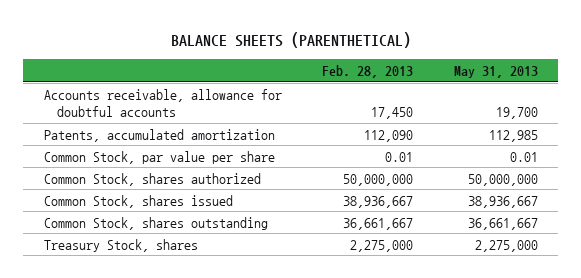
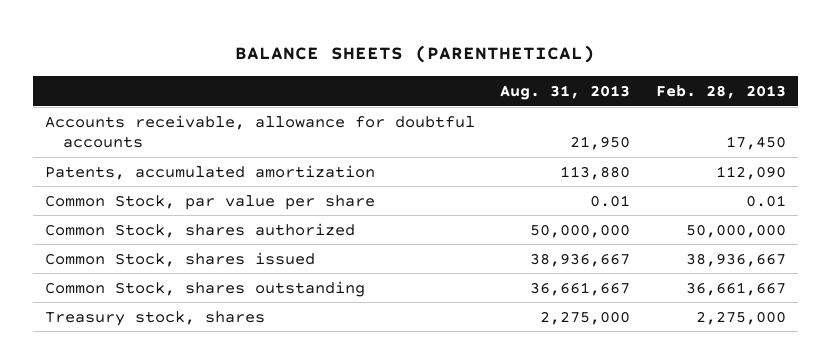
[453,65,538,78] May 31, 2013 -> none
none -> [500,85,631,101] Aug. 31, 2013
[43,238,198,252] Treasury Stock, shares -> [45,310,266,326] Treasury stock, shares

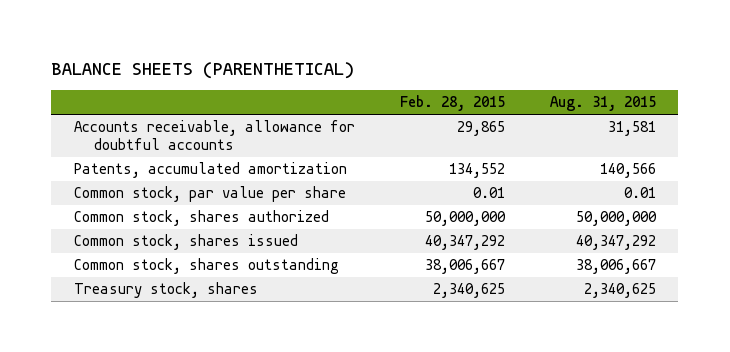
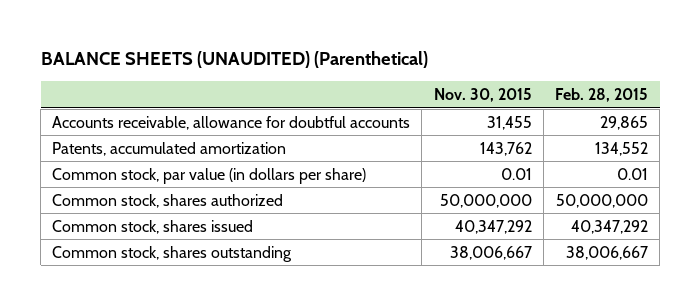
[51,61,355,79] BALANCE SHEETS (PARENTHETICAL) -> [40,51,428,69] BALANCE SHEETS (UNAUDITED) (Parenthetical)
[549,96,656,112] Aug. 31, 2015 -> none
none -> [433,88,532,103] Nov. 30, 2015
[73,186,346,203] Common stock, par value per share -> [52,167,367,184] Common stock, par value (in dollars per share)
[73,282,258,299] Treasury stock, shares -> none

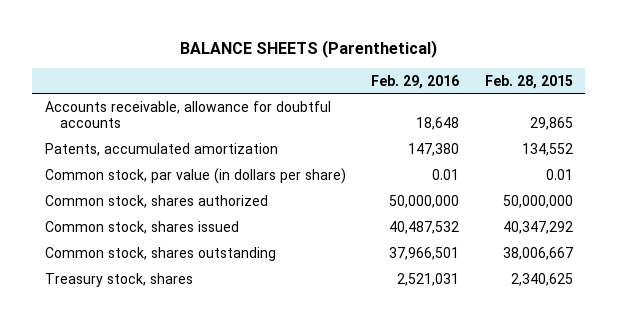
[40,51,428,69] BALANCE SHEETS (UNAUDITED) (Parenthetical) -> [179,39,437,58] BALANCE SHEETS (Parenthetical)
[433,88,532,103] Nov. 30, 2015 -> none
none -> [371,74,460,89] Feb. 29, 2016
none -> [44,272,193,287] Treasury stock, shares

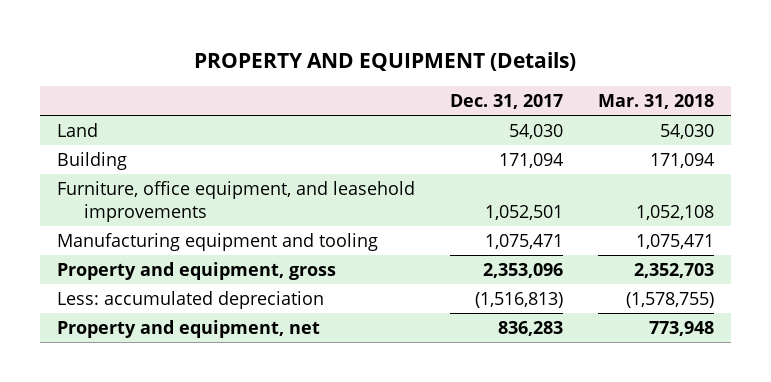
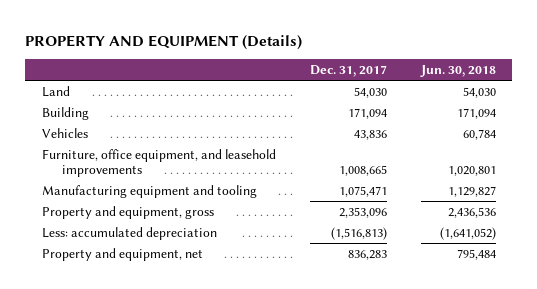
[597,94,714,110] Mar. 31, 2018 -> none
none -> [419,65,496,78] Jun. 30, 2018
none -> [41,127,88,138] Vehicles
[484,204,563,220] 1,052,501 -> [338,165,387,177] 1,008,665

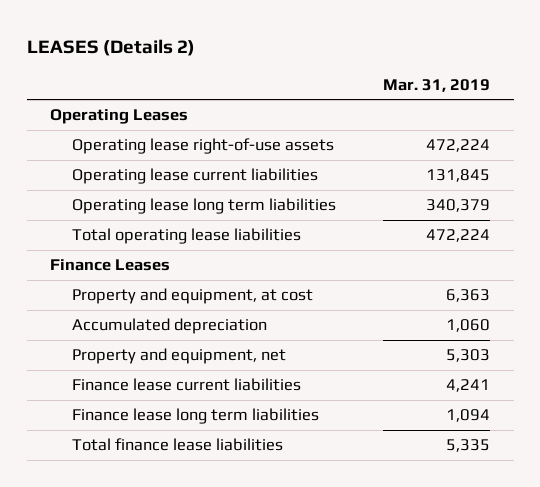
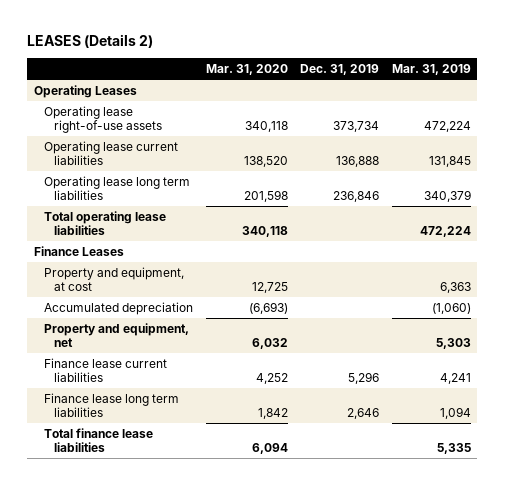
none -> [205,64,288,76] Mar. 31, 2020
none -> [300,64,380,76] Dec. 31, 2019
[446,319,491,333] 1,060 -> [432,302,472,314] (1,060)

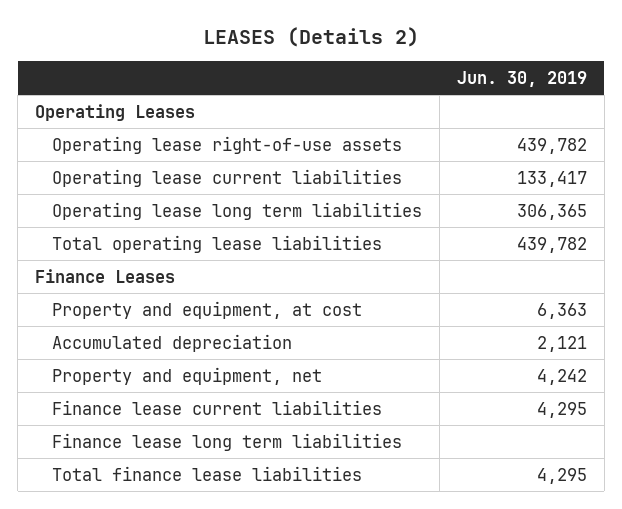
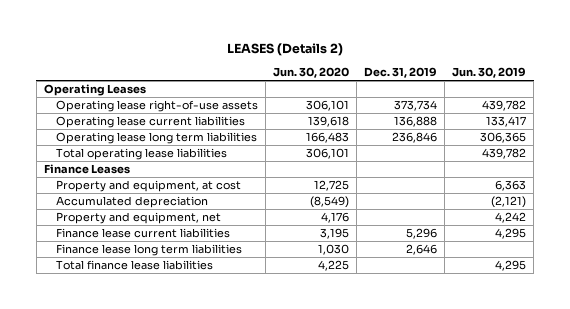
none -> [273,67,350,79] Jun. 30, 2020
none -> [364,67,438,79] Dec. 31, 2019
[537,335,588,352] 2,121 -> [491,195,527,208] (2,121)

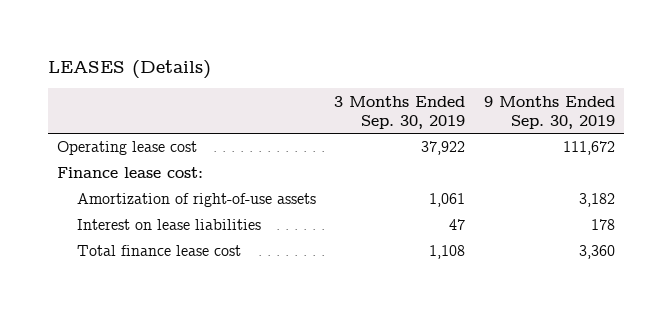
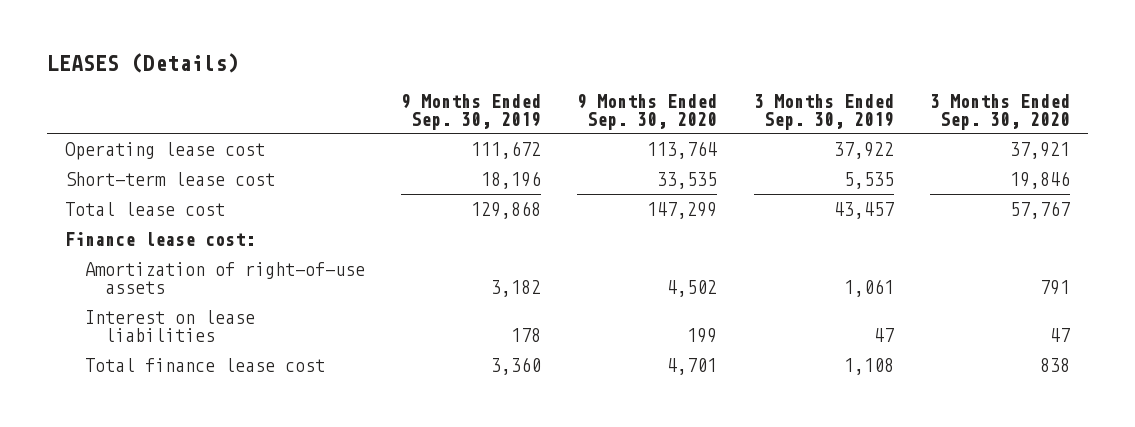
none -> [577,93,718,130] 9 Months Ended Sep. 30, 2020
none -> [929,93,1070,130] 3 Months Ended Sep. 30, 2020
none -> [65,171,276,186] Short-term lease cost
none -> [65,201,226,216] Total lease cost

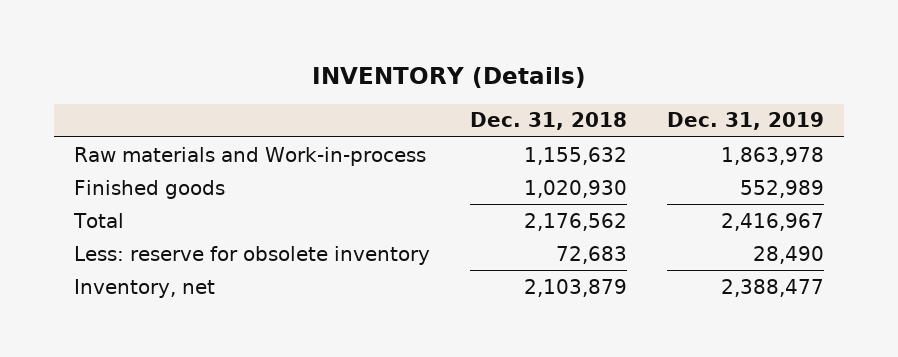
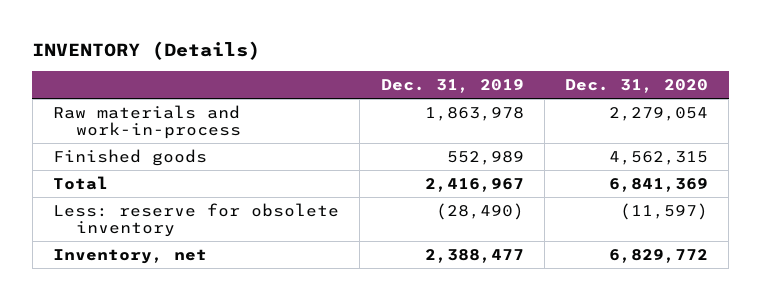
[470,112,628,131] Dec. 31, 2018 -> none
none -> [565,79,709,94] Dec. 31, 2020
[73,146,426,166] Raw materials and Work-in-process -> [52,104,242,140] Raw materials and work-in-process
[753,245,825,264] 28,490 -> [435,202,524,220] (28,490)

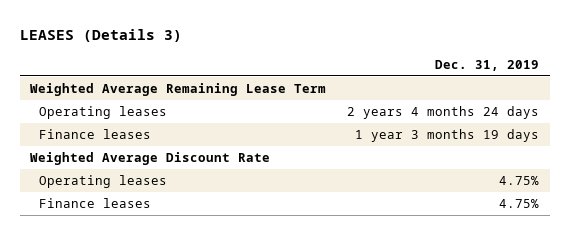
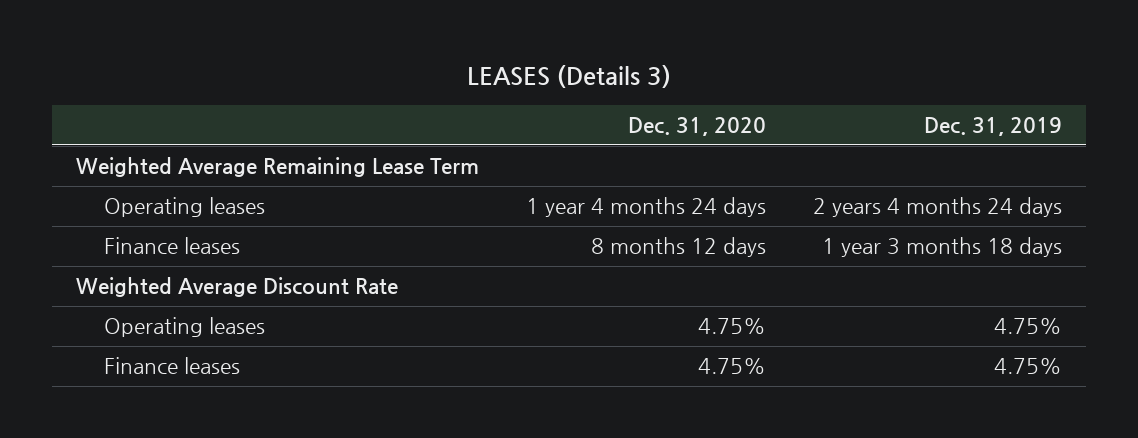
none -> [627,116,766,136] Dec. 31, 2020
[355,129,540,143] 1 year 3 months 19 days -> [822,237,1063,258] 1 year 3 months 18 days

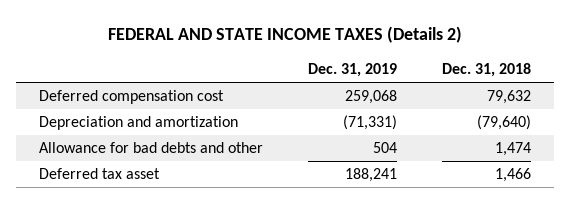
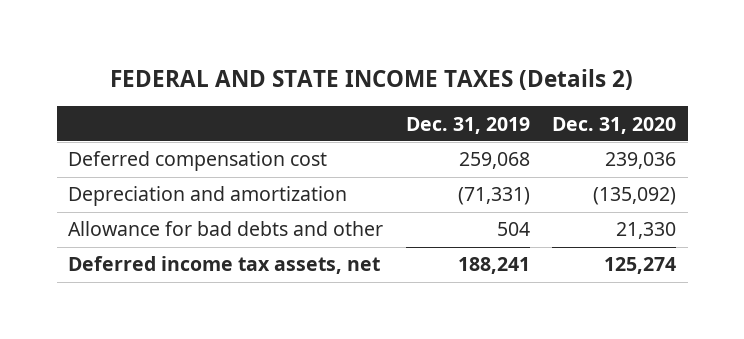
[442,62,532,77] Dec. 31, 2018 -> none
none -> [552,116,677,134] Dec. 31, 2020
[38,168,160,180] Deferred tax asset -> [67,256,380,275] Deferred income tax assets, net

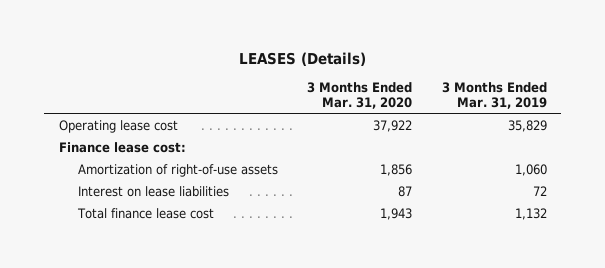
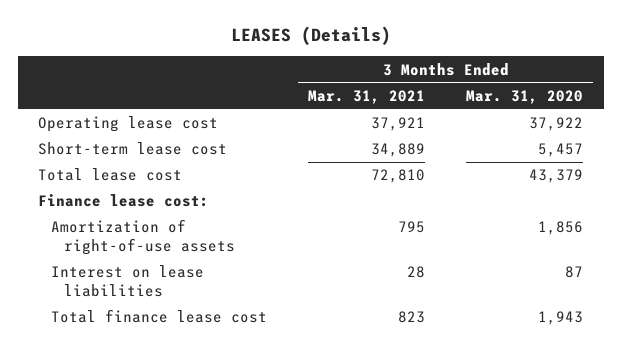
[441,82,547,109] 3 Months Ended Mar. 31, 2019 -> none
none -> [308,89,426,104] Mar. 31, 2021
none -> [38,142,228,156] Short-term lease cost
none -> [38,168,183,182] Total lease cost

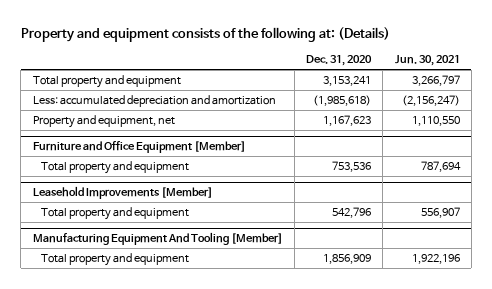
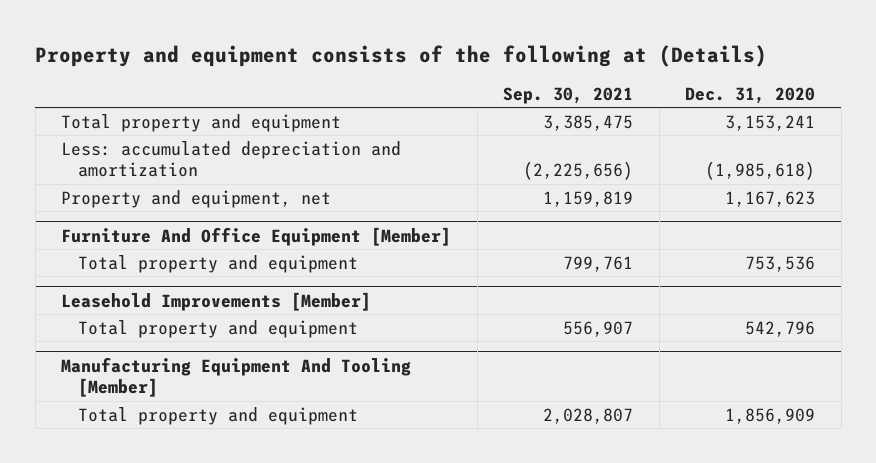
[20,27,390,43] Property and equipment consists of the following at: (Details) -> [35,45,768,68] Property and equipment consists of the following at (Details)
[394,55,460,67] Jun. 30, 2021 -> none
none -> [503,86,634,104] Sep. 30, 2021
[32,141,246,154] Furniture and Office Equipment [Member] -> [61,226,452,246] Furniture And Office Equipment [Member]

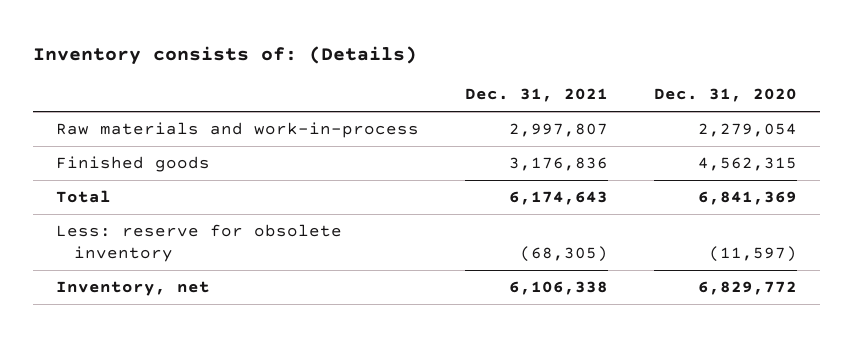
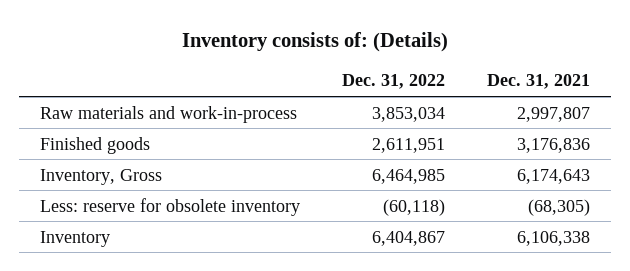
[654,88,798,103] Dec. 31, 2020 -> none
none -> [341,74,445,90] Dec. 31, 2022
[56,190,112,204] Total -> [39,168,162,185] Inventory, Gross
[56,281,211,297] Inventory, net -> [39,230,110,247] Inventory

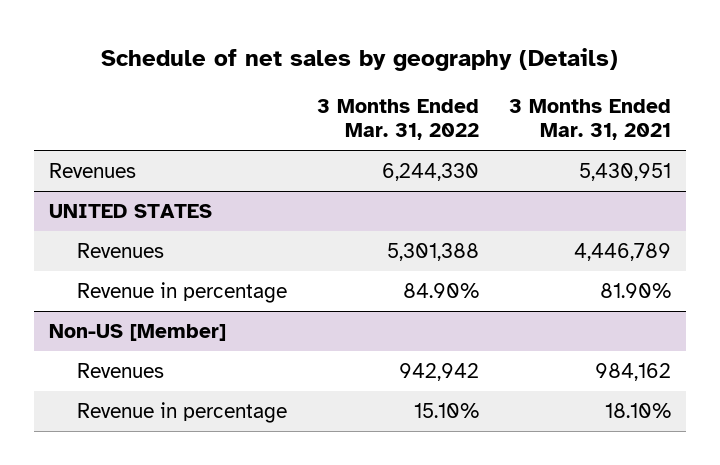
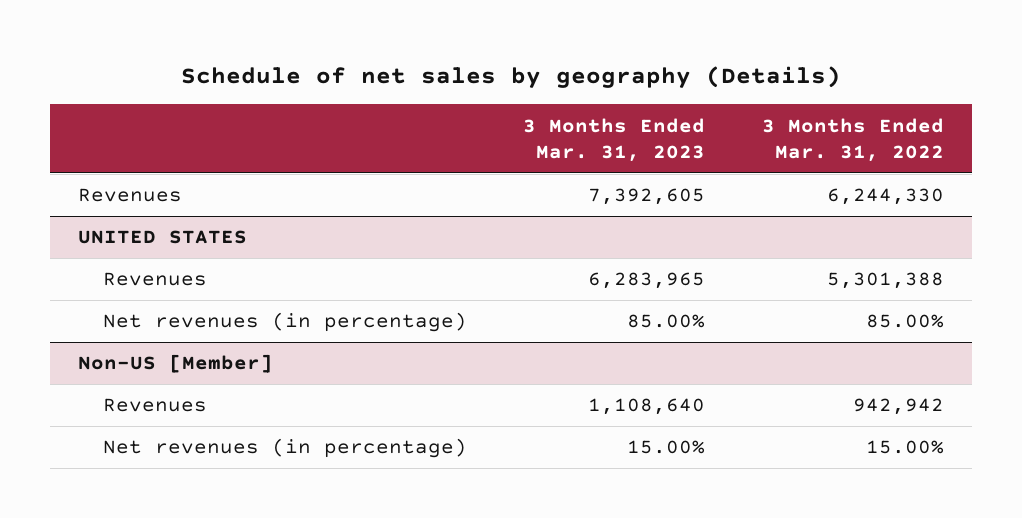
[509,98,672,141] 3 Months Ended Mar. 31, 2021 -> none
none -> [523,117,706,162] 3 Months Ended Mar. 31, 2023
[77,281,288,303] Revenue in percentage -> none
none -> [103,312,468,333] Net revenues (in percentage)
[77,401,288,423] Revenue in percentage -> none
none -> [103,438,468,459] Net revenues (in percentage)

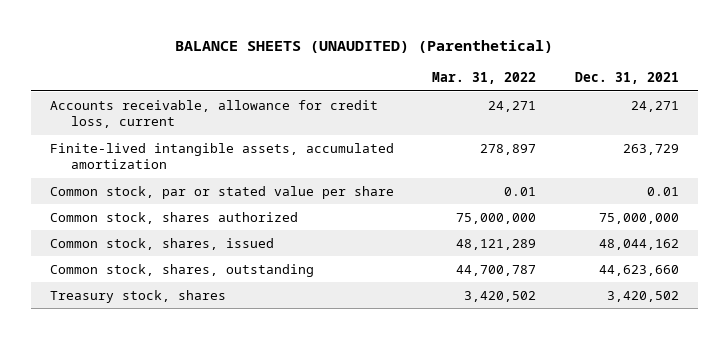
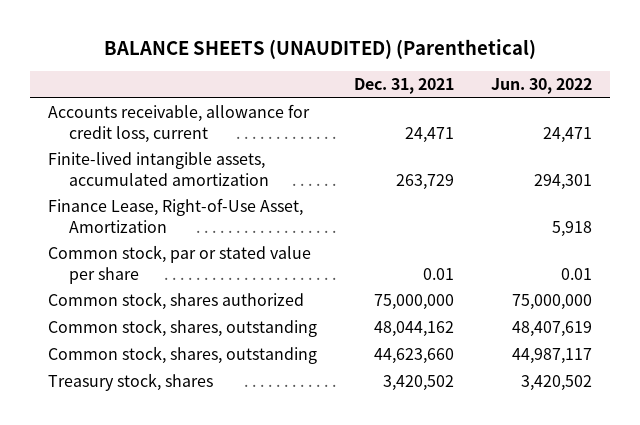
[432,72,537,85] Mar. 31, 2022 -> none
none -> [490,78,592,95] Jun. 30, 2022
[630,100,679,112] 24,271 -> [405,126,455,143] 24,471
none -> [48,198,304,233] Finance Lease, Right-of-Use Asset, Amortization
[49,237,274,250] Common stock, shares, issued -> [48,319,318,338] Common stock, shares, outstanding

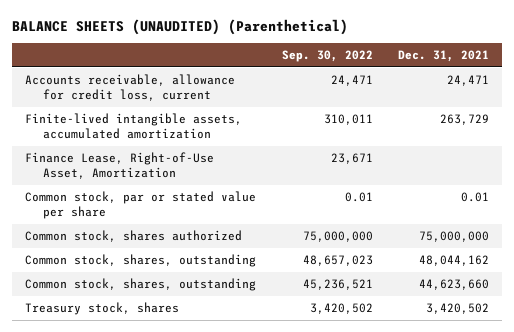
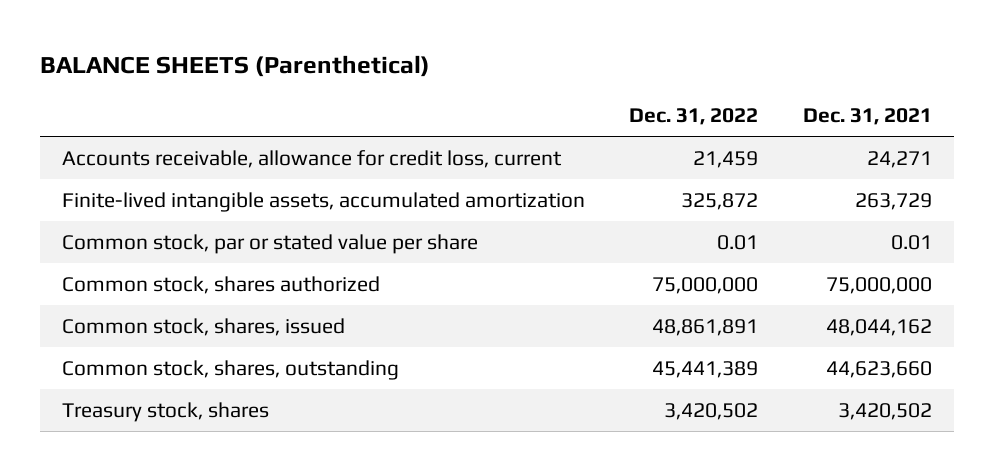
[12,18,349,35] BALANCE SHEETS (UNAUDITED) (Parenthetical) -> [39,54,430,77] BALANCE SHEETS (Parenthetical)
[281,50,373,63] Sep. 30, 2022 -> none
none -> [629,107,759,125] Dec. 31, 2022
[447,75,490,87] 24,471 -> [866,151,932,169] 24,271
[24,152,214,180] Finance Lease, Right-of-Use Asset, Amortization -> none
[24,254,256,268] Common stock, shares, outstanding -> [62,318,346,337] Common stock, shares, issued

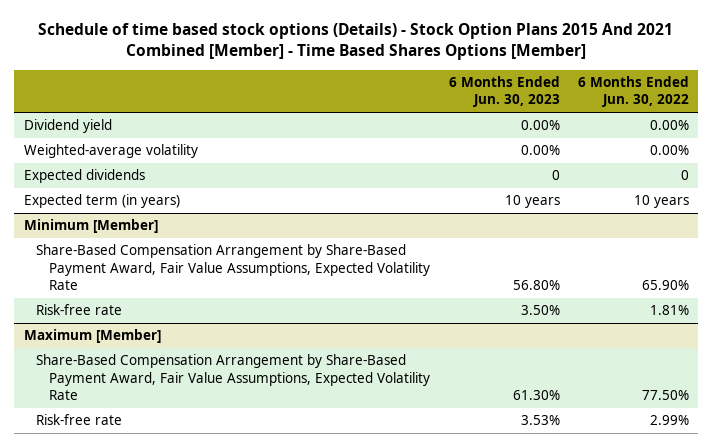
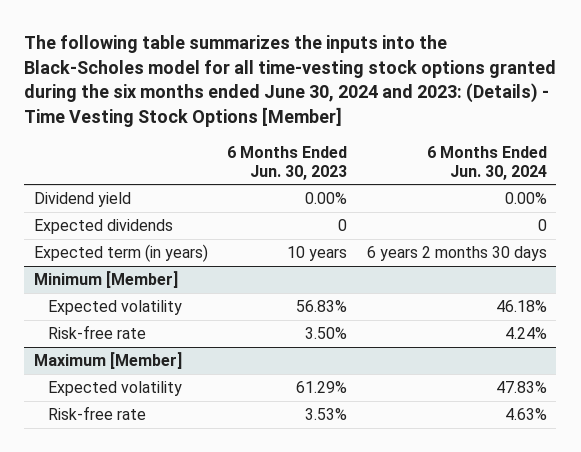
[38,23,674,61] Schedule of time based stock options (Details) - Stock Option Plans 2015 And 2021 Combined [Member] - Time Based Shares Options [Member] -> [24,35,557,127] The following table summarizes the inputs into the Black-Scholes model for all time-vesting stock options granted during the six months ended June 30, 2024 and 2023: (Details) - Time Vesting Stock Options [Member]
[578,76,690,108] 6 Months Ended Jun. 30, 2022 -> none
none -> [426,145,547,180] 6 Months Ended Jun. 30, 2024
[23,144,198,159] Weighted-average volatility -> none
[36,244,431,291] Share-Based Compensation Arrangement by Share-Based Payment Award, Fair Value Assumptions, Expected Volatility Rate -> none
none -> [47,299,182,315] Expected volatility
[36,354,431,401] Share-Based Compensation Arrangement by Share-Based Payment Award, Fair Value Assumptions, Expected Volatility Rate -> none
none -> [47,380,182,396] Expected volatility

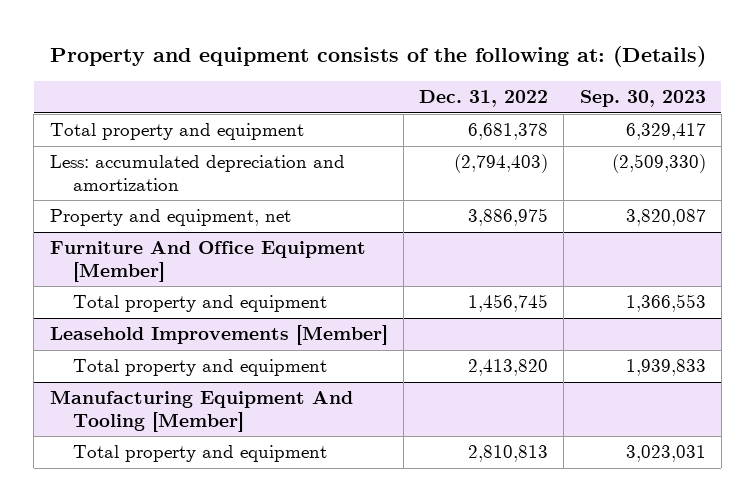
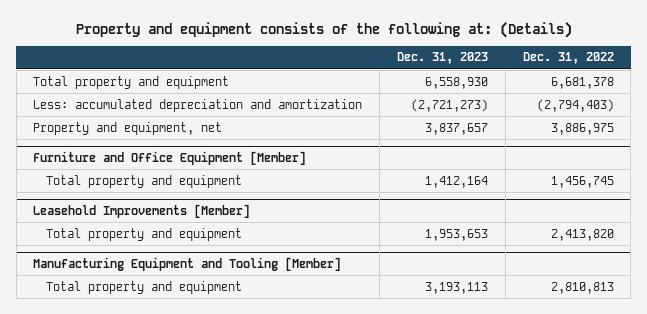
[579,90,706,108] Sep. 30, 2023 -> none
none -> [397,52,489,65] Dec. 31, 2023
[49,241,366,282] Furniture And Office Equipment [Member] -> [33,150,307,165] Furniture and Office Equipment [Member]
[49,390,353,432] Manufacturing Equipment And Tooling [Member] -> [33,256,342,271] Manufacturing Equipment and Tooling [Member]

